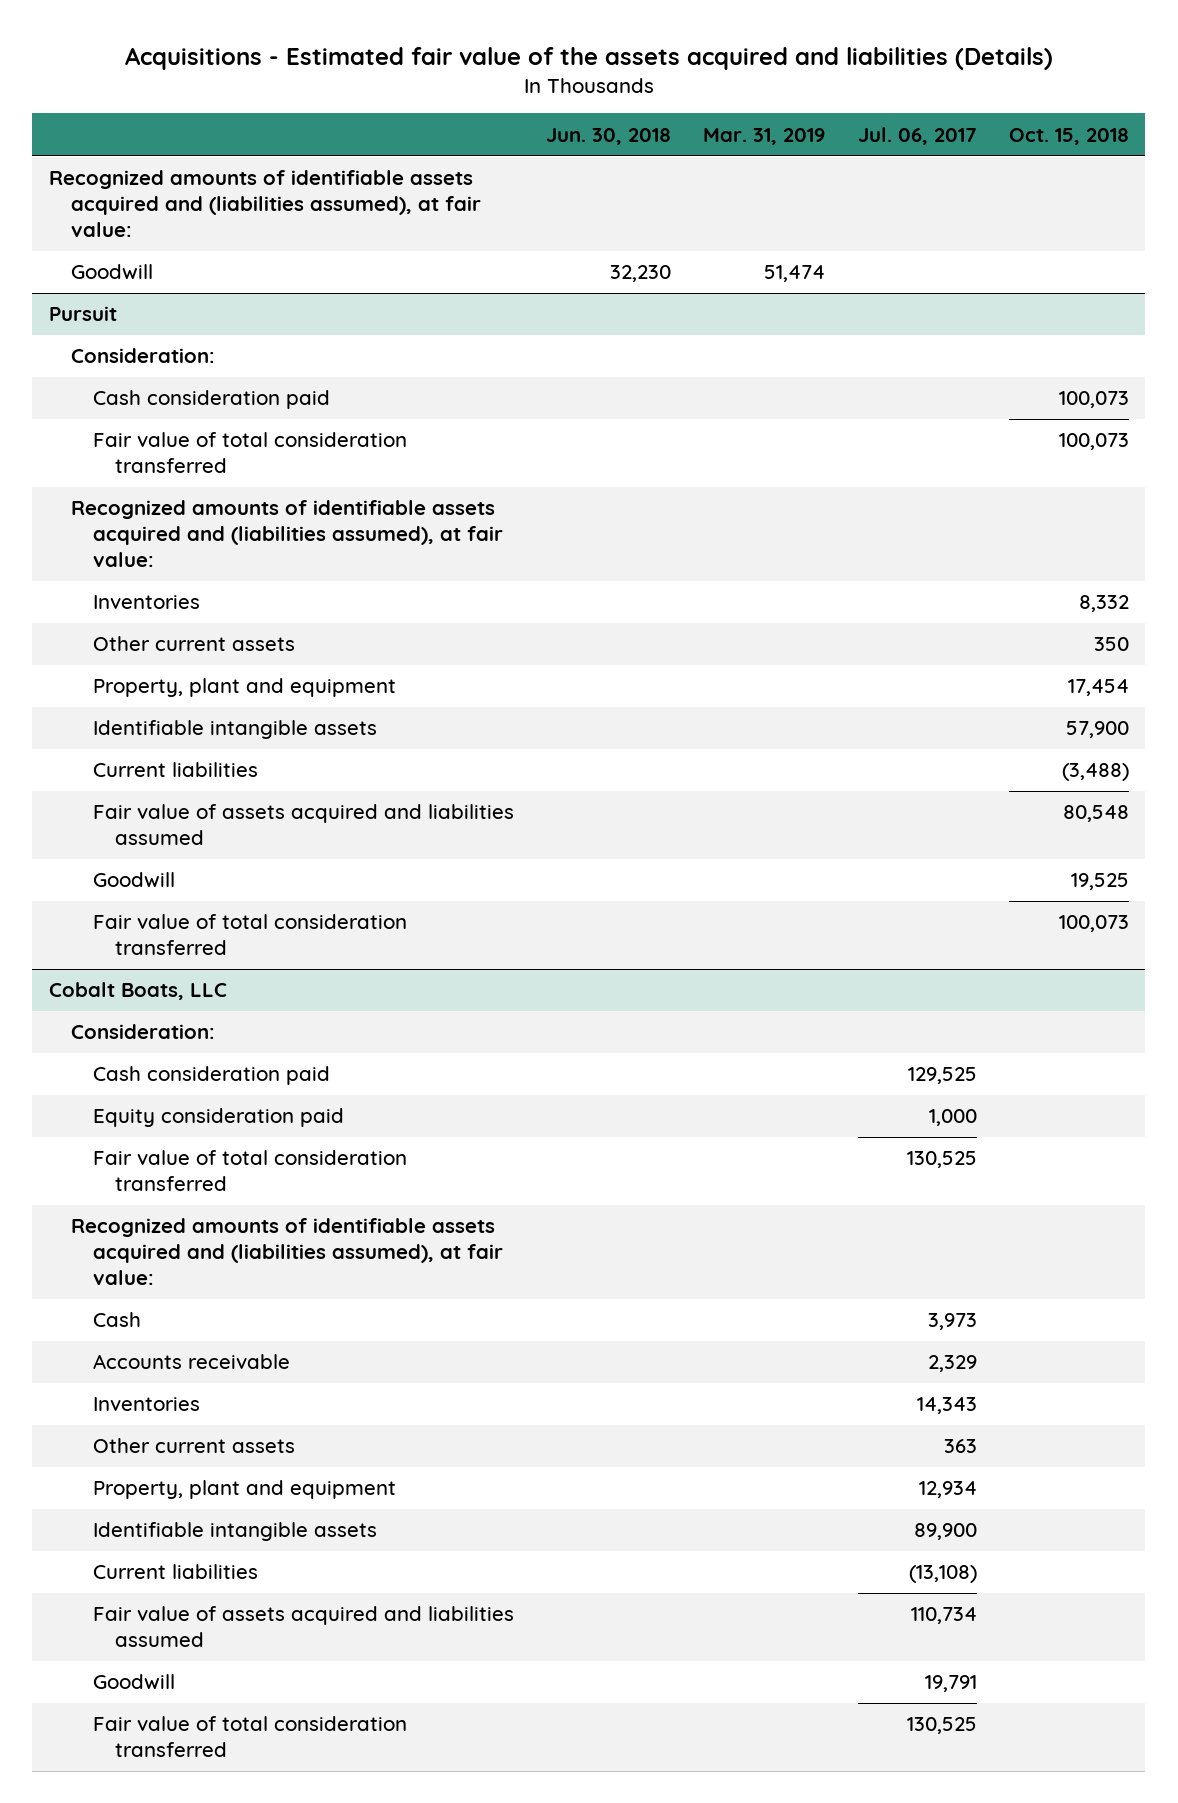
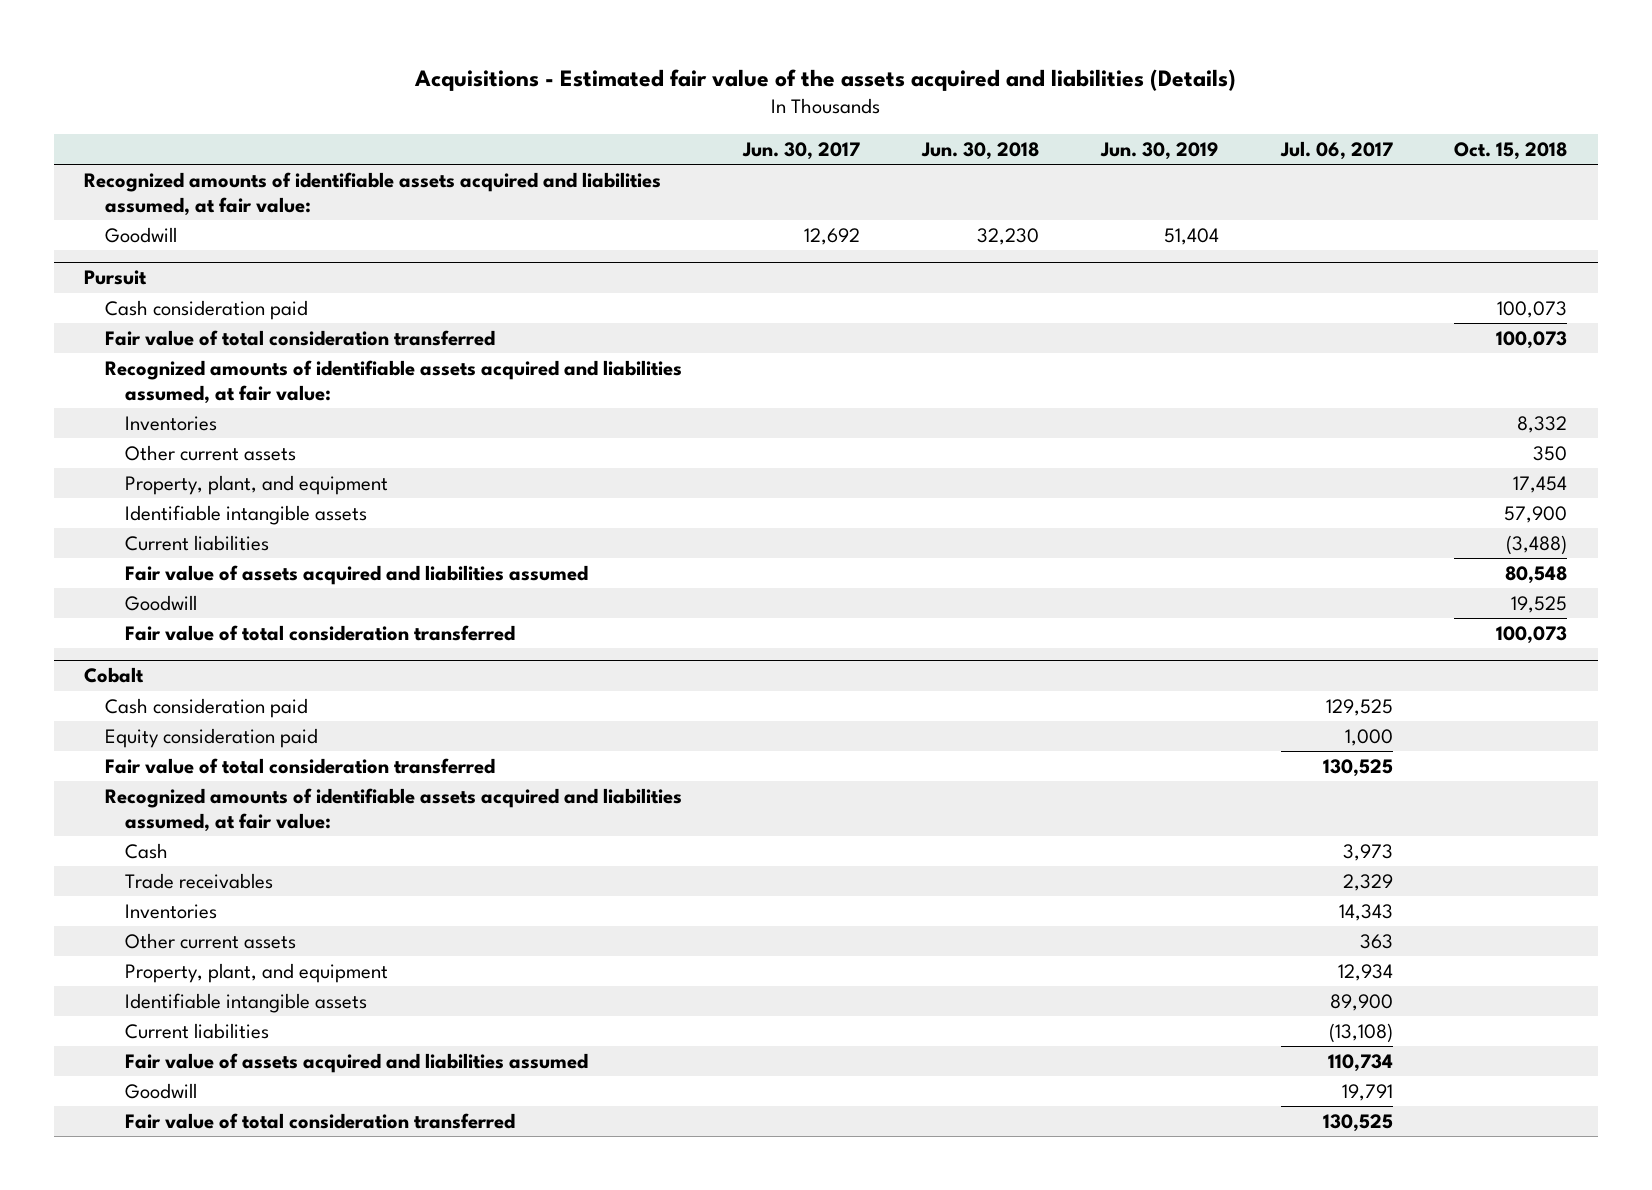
[703,127,826,145] Mar. 31, 2019 -> none
none -> [742,141,861,160] Jun. 30, 2017
none -> [1099,141,1219,160] Jun. 30, 2019
[48,170,481,238] Recognized amounts of identifiable assets acquired and (liabilities assumed), at fair value: -> [84,171,662,216] Recognized amounts of identifiable assets acquired and liabilities assumed, at fair value:
[70,348,215,364] Consideration: -> none
[70,500,503,568] Recognized amounts of identifiable assets acquired and (liabilities assumed), at fair value: -> [104,359,682,404] Recognized amounts of identifiable assets acquired and liabilities assumed, at fair value:
[92,678,396,698] Property, plant and equipment -> [124,474,388,495] Property, plant, and equipment
[70,1024,215,1040] Consideration: -> none
[48,982,227,1001] Cobalt Boats, LLC -> [84,667,145,684] Cobalt
[70,1218,503,1286] Recognized amounts of identifiable assets acquired and (liabilities assumed), at fair value: -> [104,787,682,832] Recognized amounts of identifiable assets acquired and liabilities assumed, at fair value:
[92,1354,290,1370] Accounts receivable -> [124,872,273,889] Trade receivables
[92,1480,396,1500] Property, plant and equipment -> [124,962,388,983] Property, plant, and equipment

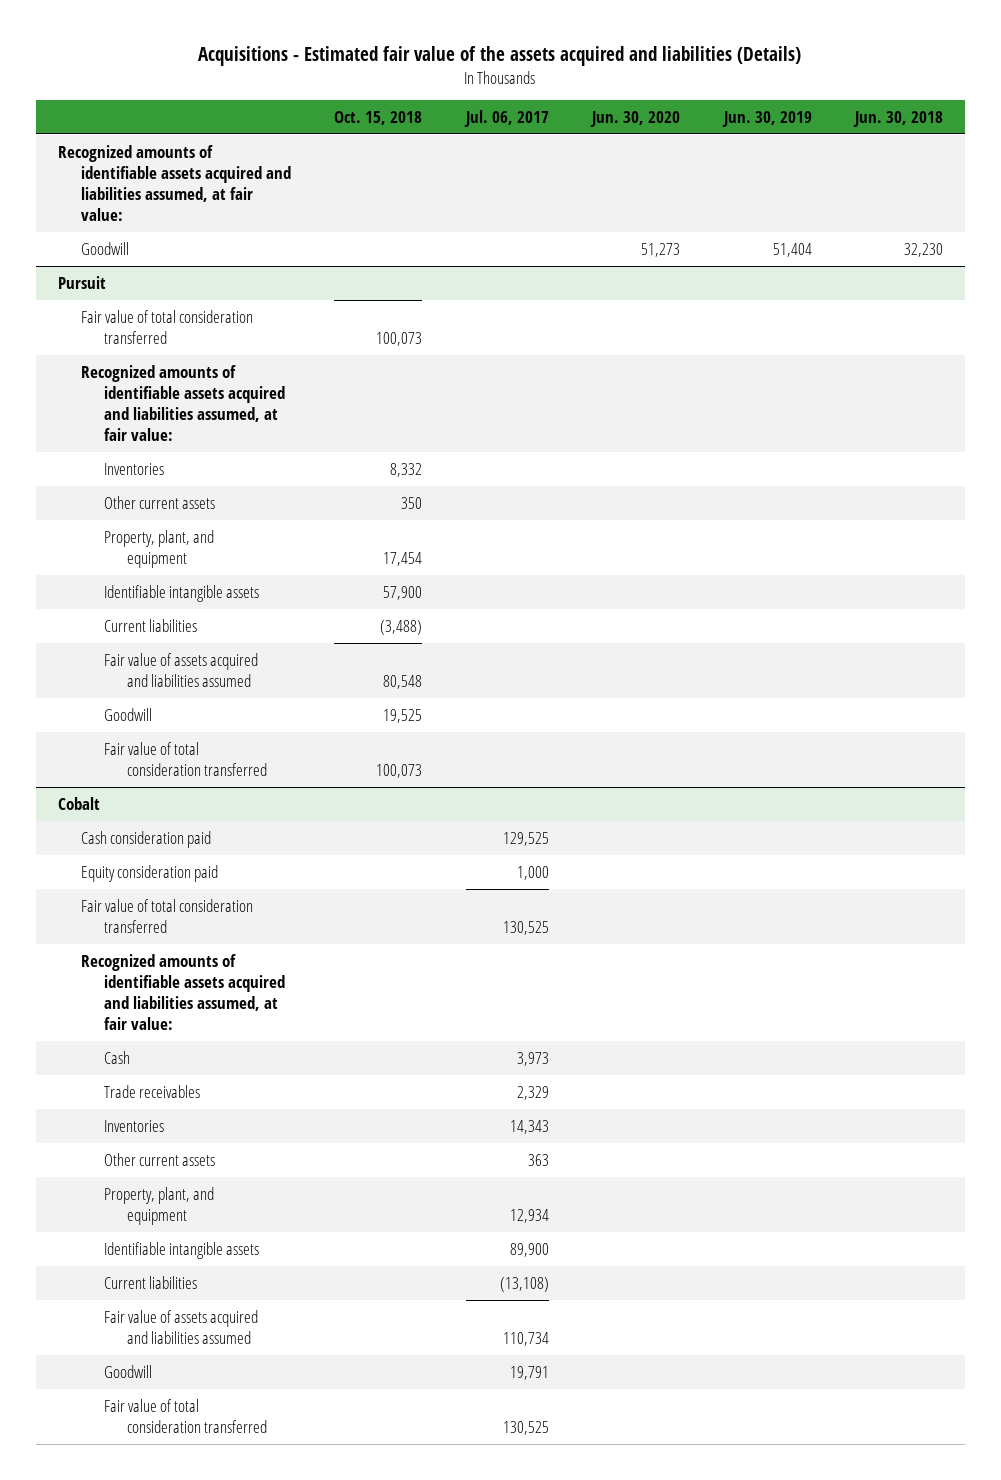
[742,141,861,160] Jun. 30, 2017 -> none
none -> [590,110,681,127] Jun. 30, 2020
[104,299,308,320] Cash consideration paid -> none

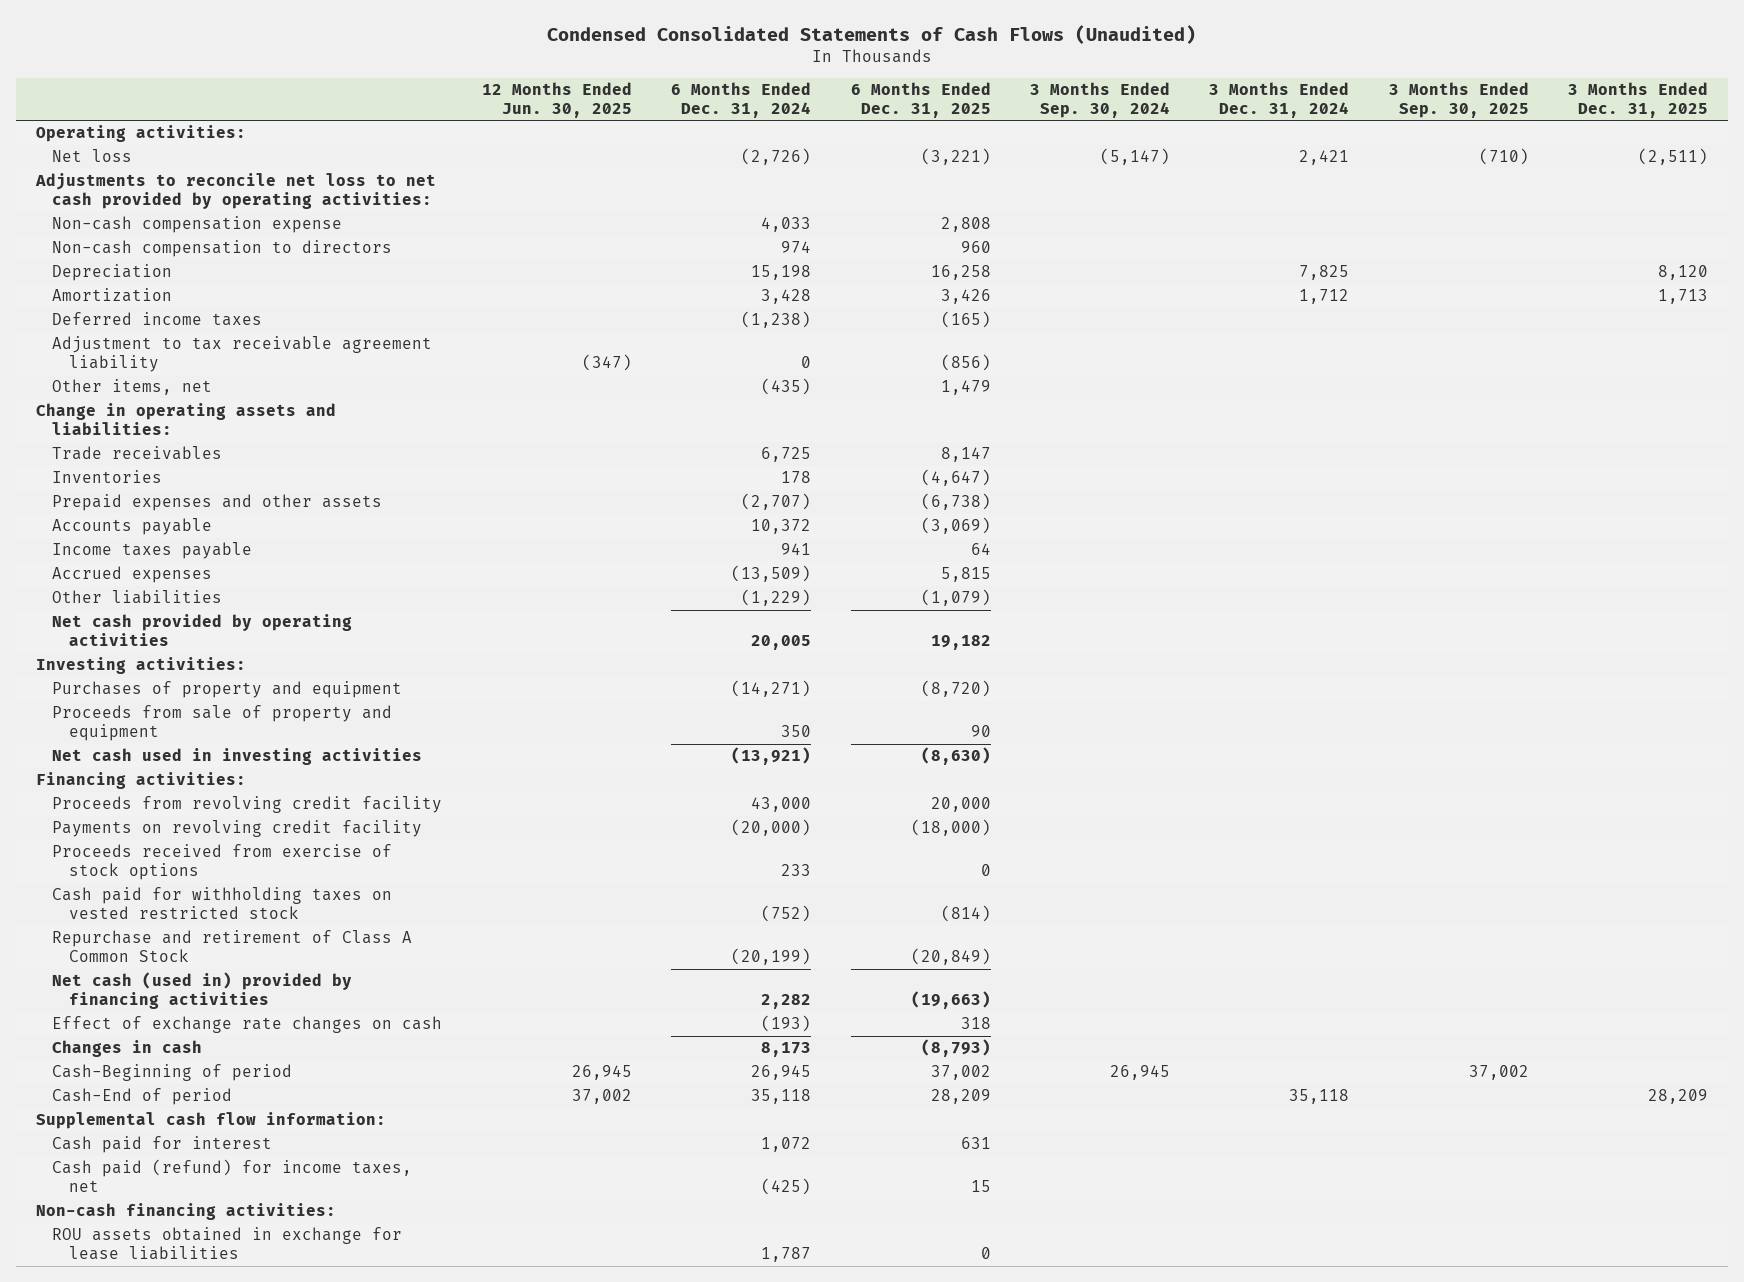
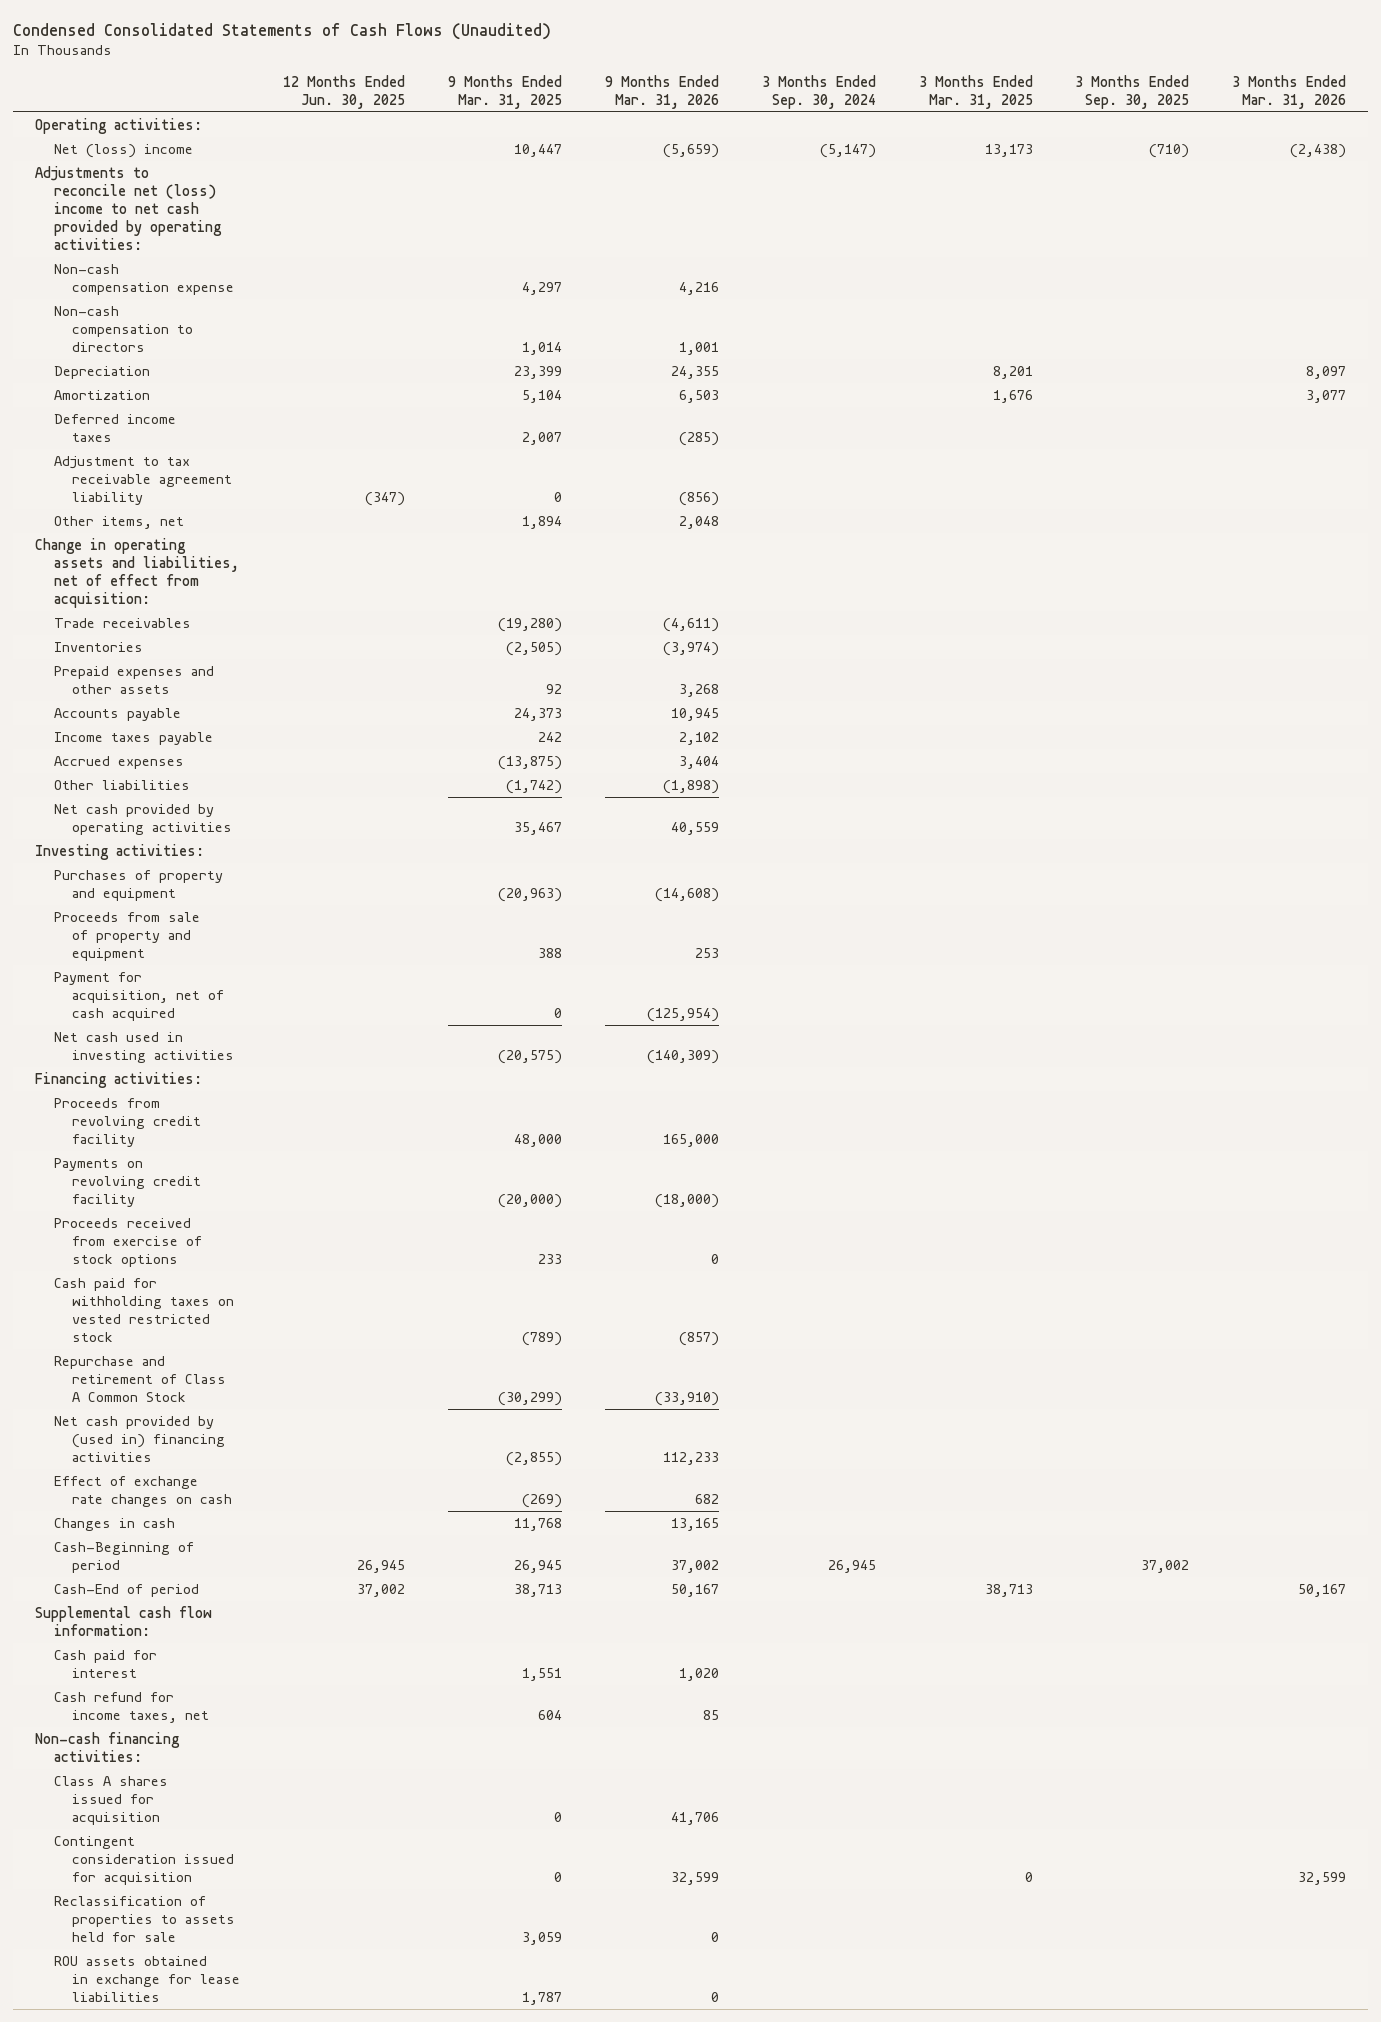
[671,82,812,119] 6 Months Ended Dec. 31, 2024 -> none
[850,82,991,119] 6 Months Ended Dec. 31, 2025 -> none
[1209,82,1350,119] 3 Months Ended Dec. 31, 2024 -> none
[1568,82,1709,119] 3 Months Ended Dec. 31, 2025 -> none
none -> [448,74,563,109] 9 Months Ended Mar. 31, 2025
none -> [604,74,719,109] 9 Months Ended Mar. 31, 2026
none -> [918,74,1033,109] 3 Months Ended Mar. 31, 2025
none -> [1232,74,1347,109] 3 Months Ended Mar. 31, 2026
[52,149,133,163] Net loss -> [53,144,193,159] Net (loss) income
[34,173,436,210] Adjustments to reconcile net loss to net cash provided by operating activities: -> [34,166,222,251] Adjustments to reconcile net (loss) income to net cash provided by operating activities:
[35,403,336,436] Change in operating assets and liabilities: -> [34,538,239,609] Change in operating assets and liabilities, net of effect from acquisition:
none -> [53,972,225,1022] Payment for acquisition, net of cash acquired
[52,972,353,1010] Net cash (used in) provided by financing activities -> [53,1416,226,1463] Net cash provided by (used in) financing activities
[52,1159,413,1193] Cash paid (refund) for income taxes, net -> [53,1692,210,1724] Cash refund for income taxes, net
none -> [53,1776,168,1826] Class A shares issued for acquisition
none -> [53,1836,235,1886] Contingent consideration issued for acquisition
none -> [53,1896,236,1943] Reclassification of properties to assets held for sale

